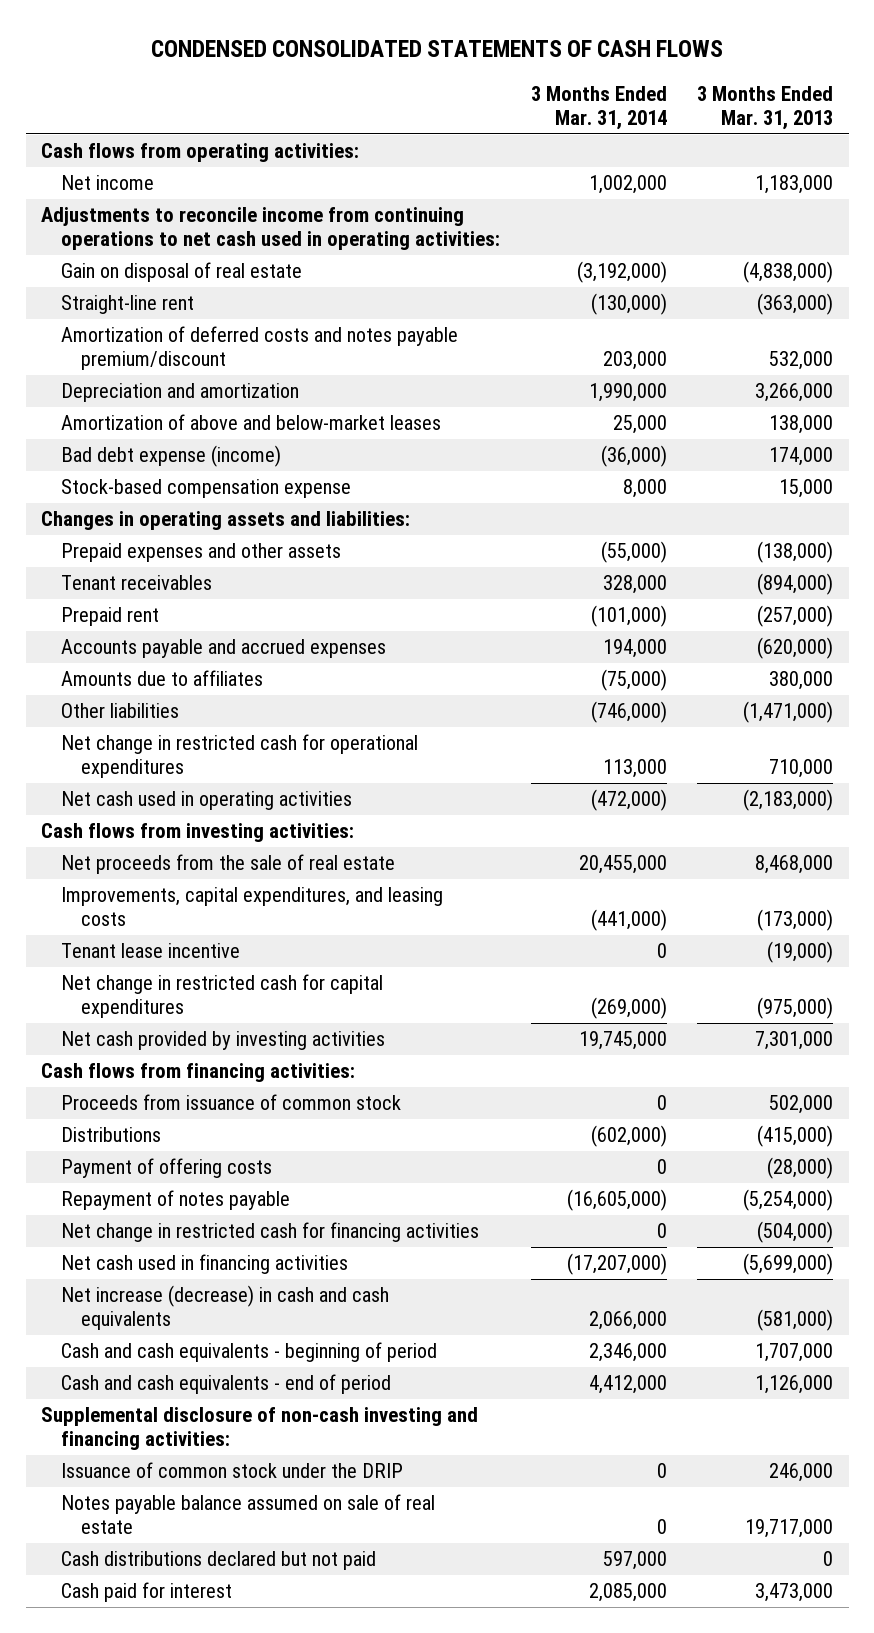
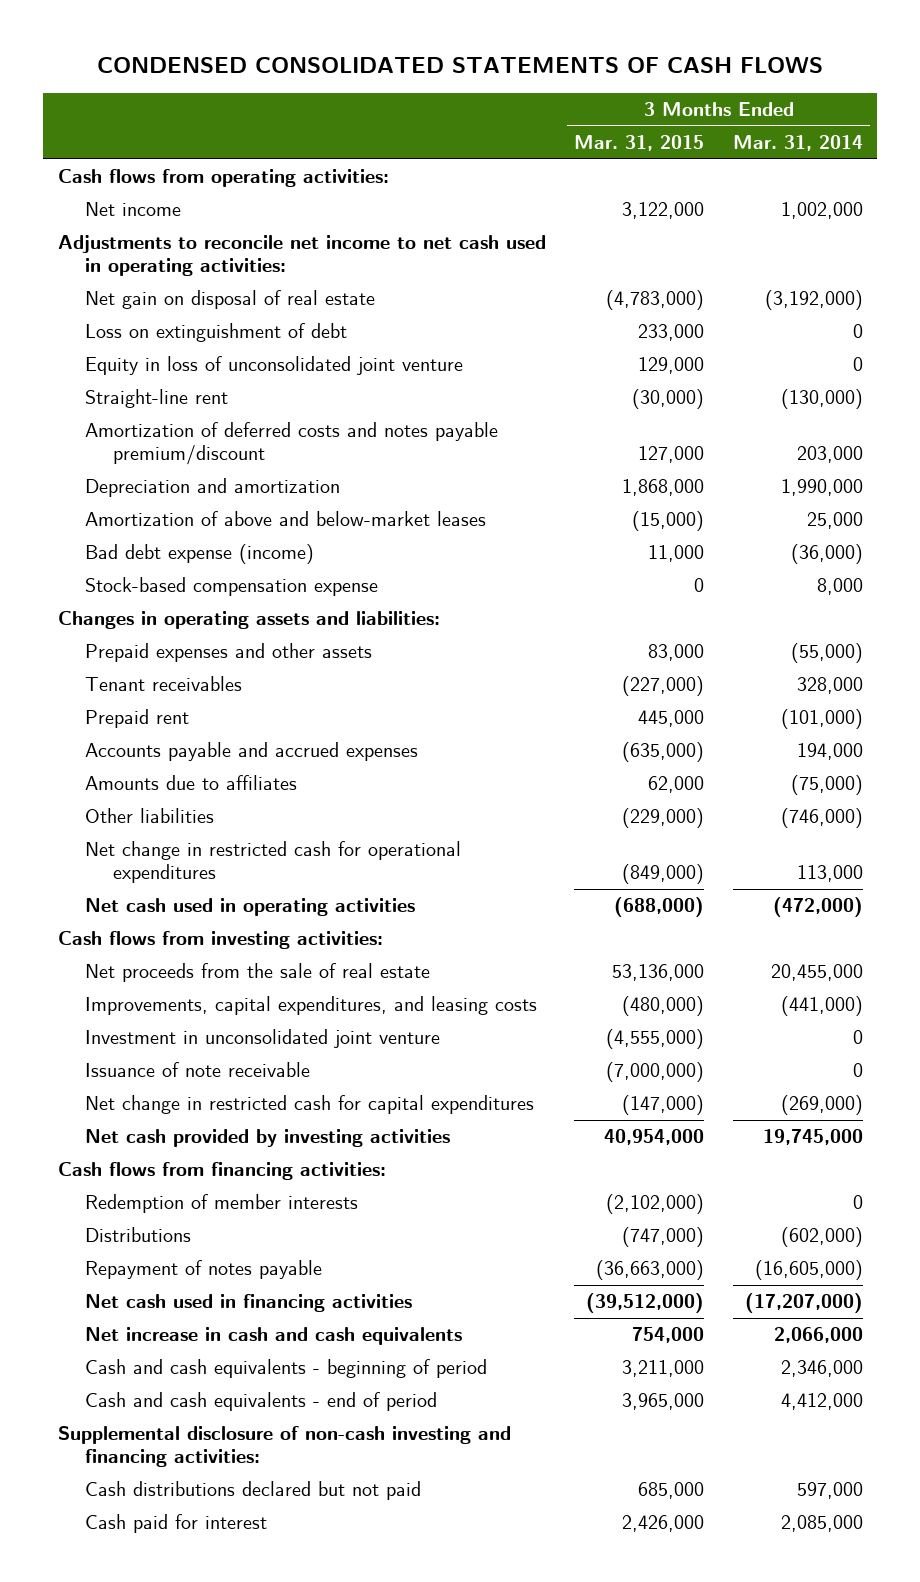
[697,85,834,130] 3 Months Ended Mar. 31, 2013 -> none
none -> [574,134,705,151] Mar. 31, 2015
[40,207,501,251] Adjustments to reconcile income from continuing operations to net cash used in operating activities: -> [57,235,546,276] Adjustments to reconcile net income to net cash used in operating activities:
[61,262,303,283] Gain on disposal of real estate -> [85,290,376,310] Net gain on disposal of real estate
none -> [85,323,348,343] Loss on extinguishment of debt
none -> [85,356,464,376] Equity in loss of unconsolidated joint venture
[61,943,241,959] Tenant lease incentive -> none
none -> [85,1029,441,1049] Investment in unconsolidated joint venture
none -> [85,1062,311,1078] Issuance of note receivable
[61,1094,402,1111] Proceeds from issuance of common stock -> none
none -> [85,1194,359,1214] Redemption of member interests
[61,1158,273,1179] Payment of offering costs -> none
[61,1222,480,1243] Net change in restricted cash for financing activities -> none
[61,1285,390,1331] Net increase (decrease) in cash and cash equivalents -> [85,1327,463,1346] Net increase in cash and cash equivalents
[61,1462,404,1479] Issuance of common stock under the DRIP -> none
[61,1494,436,1535] Notes payable balance assumed on sale of real estate -> none

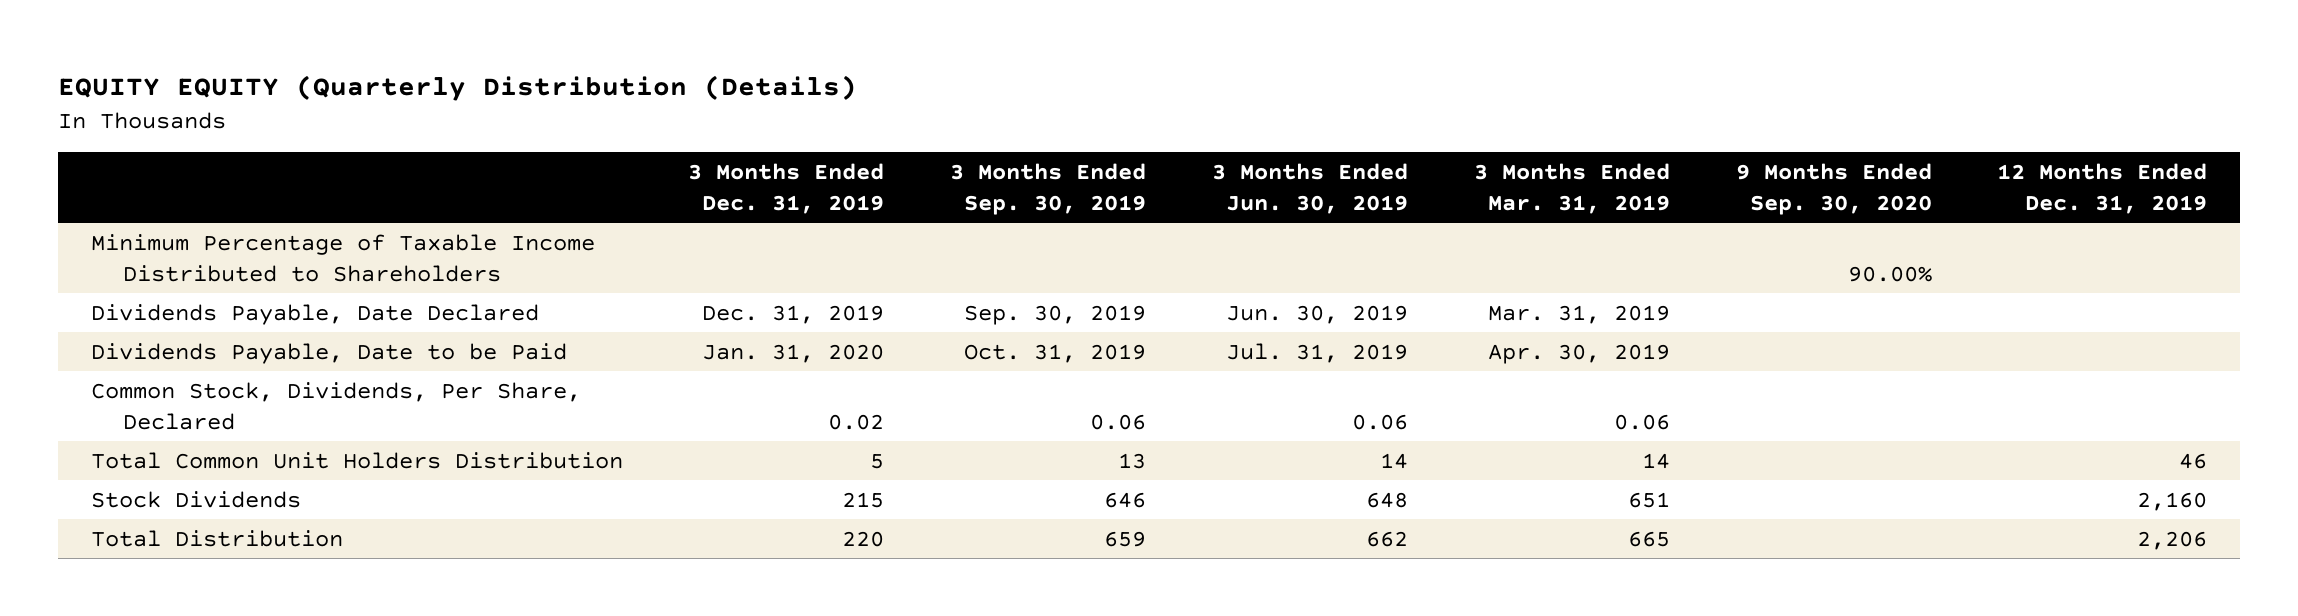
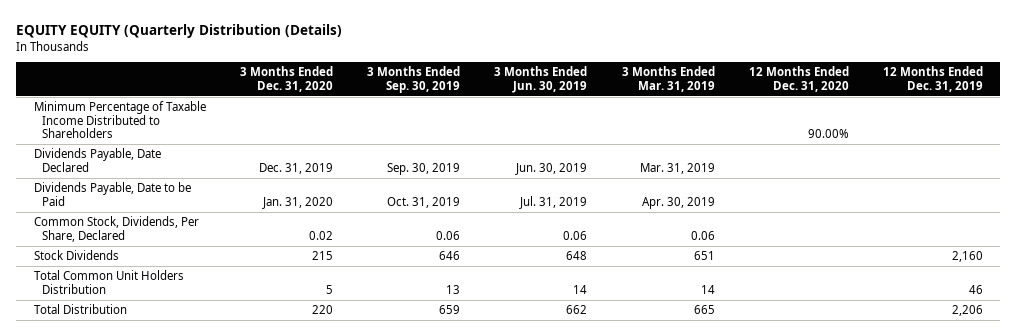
[688,162,885,214] 3 Months Ended Dec. 31, 2019 -> none
[1735,162,1932,215] 9 Months Ended Sep. 30, 2020 -> none
none -> [239,66,333,93] 3 Months Ended Dec. 31, 2020
none -> [748,66,849,93] 12 Months Ended Dec. 31, 2020
[90,451,623,469] Total Common Unit Holders Distribution -> [33,270,184,294] Total Common Unit Holders Distribution

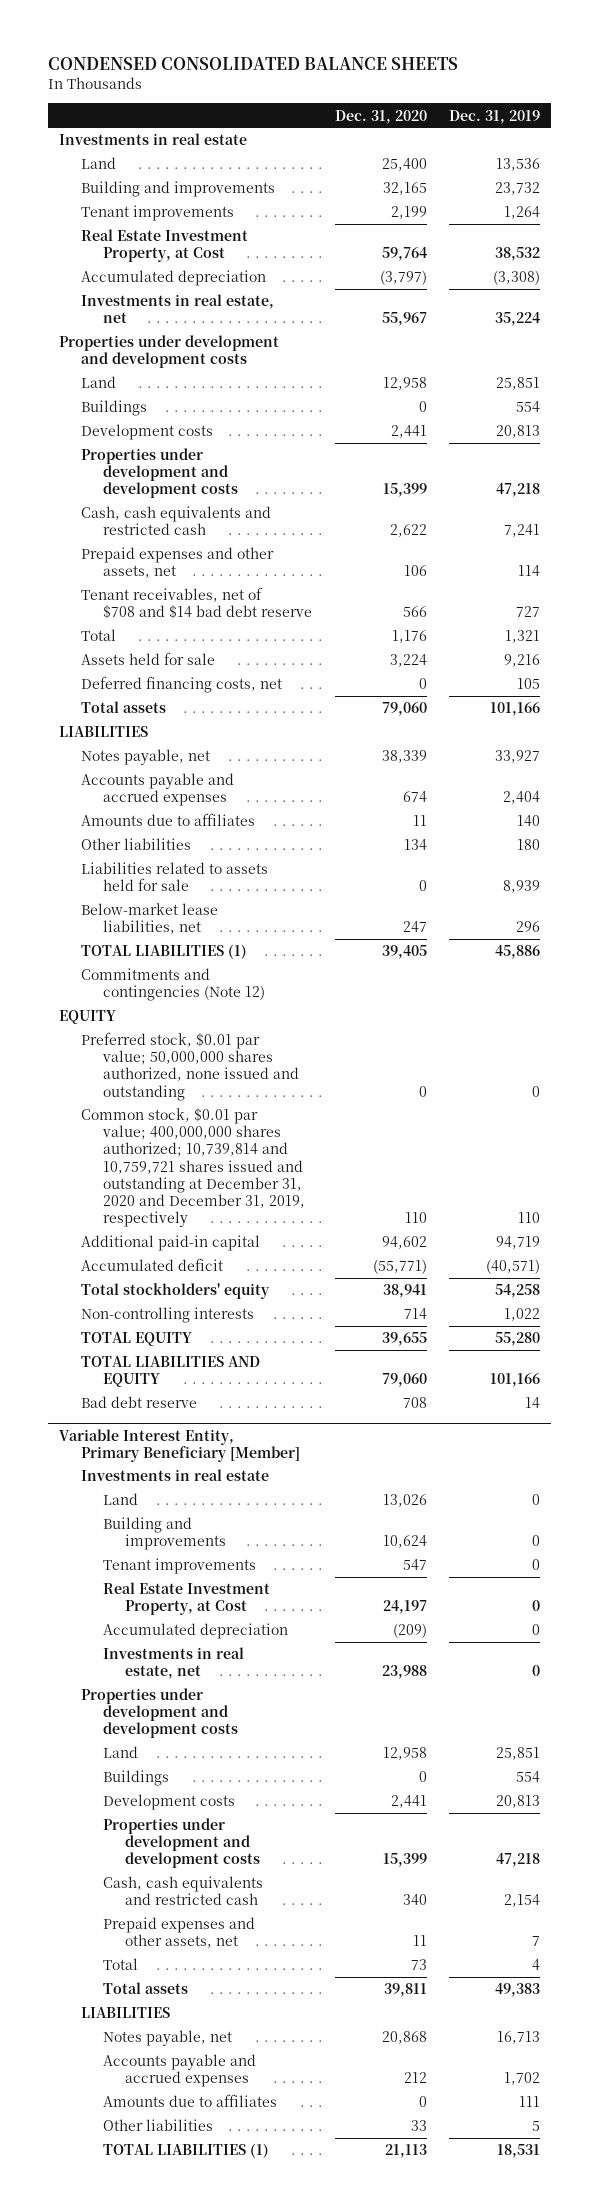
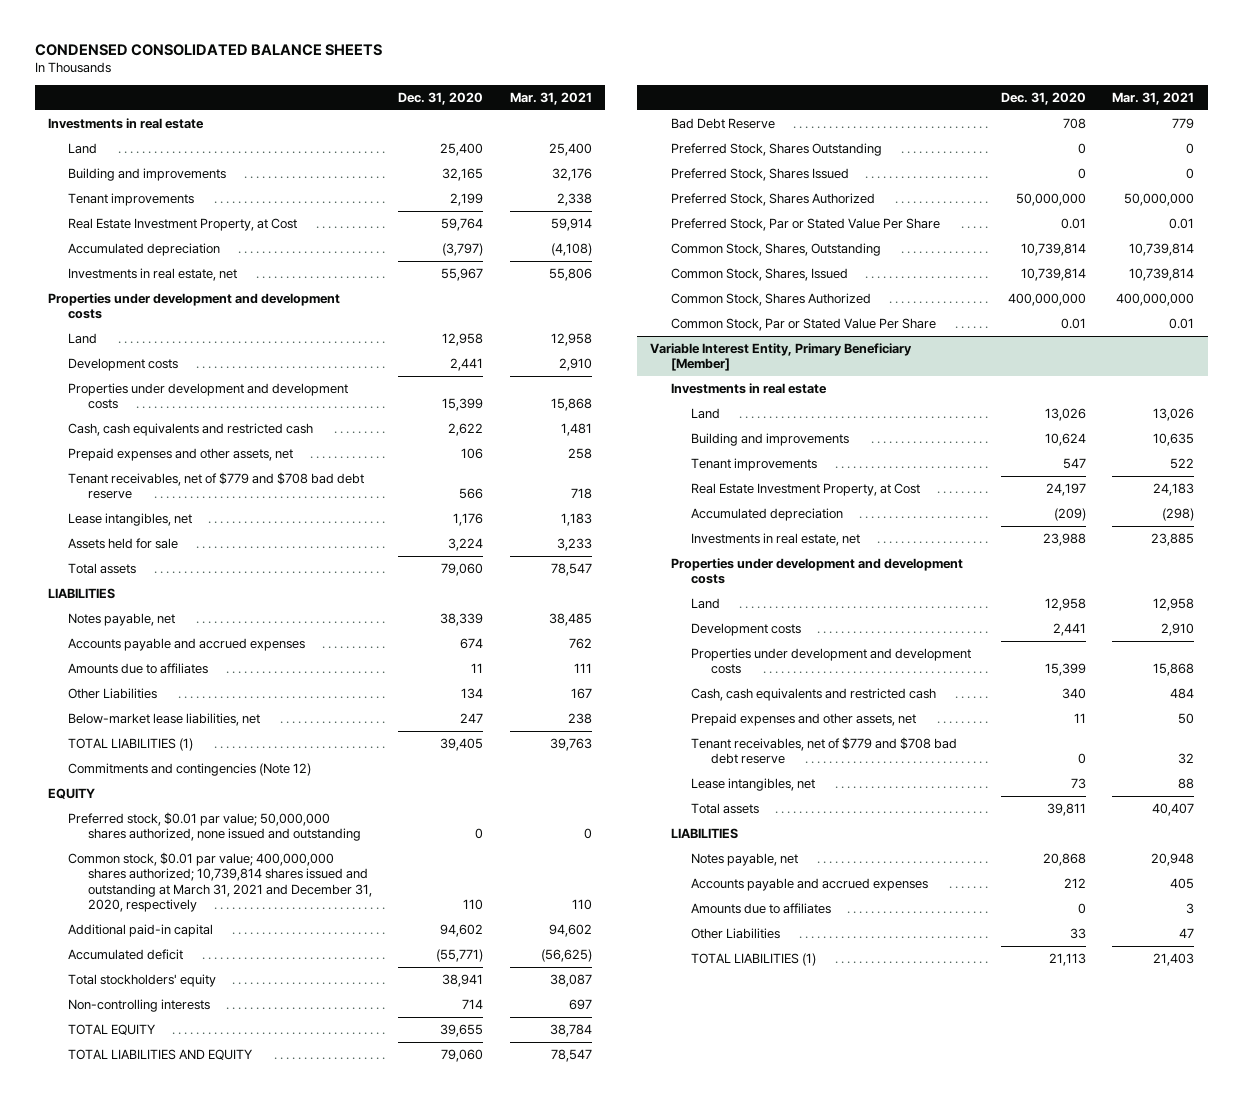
[449,109,541,124] Dec. 31, 2019 -> none
none -> [509,92,592,106] Mar. 31, 2021
[81,400,148,417] Buildings -> none
[81,587,313,620] Tenant receivables, net of $708 and $14 bad debt reserve -> [67,471,364,500] Tenant receivables, net of $779 and $708 bad debt reserve
[81,629,117,642] Total -> [67,512,192,526] Lease intangibles, net
[81,676,283,694] Deferred financing costs, net -> none
[81,862,269,892] Liabilities related to assets held for sale -> none
[81,838,192,851] Other liabilities -> [67,687,157,699] Other Liabilities
[81,1108,306,1228] Common stock, $0.01 par value; 400,000,000 shares authorized; 10,739,814 and 10,759,721 shares issued and outstanding at December 31, 2020 and December 31, 2019, respectively -> [67,851,373,913] Common stock, $0.01 par value; 400,000,000 shares authorized; 10,739,814 shares issued and outstanding at March 31, 2021 and December 31, 2020, respectively
[81,1396,198,1409] Bad debt reserve -> [670,117,775,129] Bad Debt Reserve
none -> [670,142,882,156] Preferred Stock, Shares Outstanding
none -> [670,167,849,181] Preferred Stock, Shares Issued
none -> [670,192,875,206] Preferred Stock, Shares Authorized
none -> [670,217,940,231] Preferred Stock, Par or Stated Value Per Share
none -> [670,242,881,256] Common Stock, Shares, Outstanding
none -> [670,267,848,281] Common Stock, Shares, Issued
none -> [670,292,871,306] Common Stock, Shares Authorized
none -> [670,317,936,331] Common Stock, Par or Stated Value Per Share
[103,1770,170,1787] Buildings -> none
none -> [690,736,957,765] Tenant receivables, net of $779 and $708 bad debt reserve
[103,1958,139,1971] Total -> [690,777,815,791] Lease intangibles, net
[103,2119,214,2132] Other liabilities -> [690,927,780,939] Other Liabilities

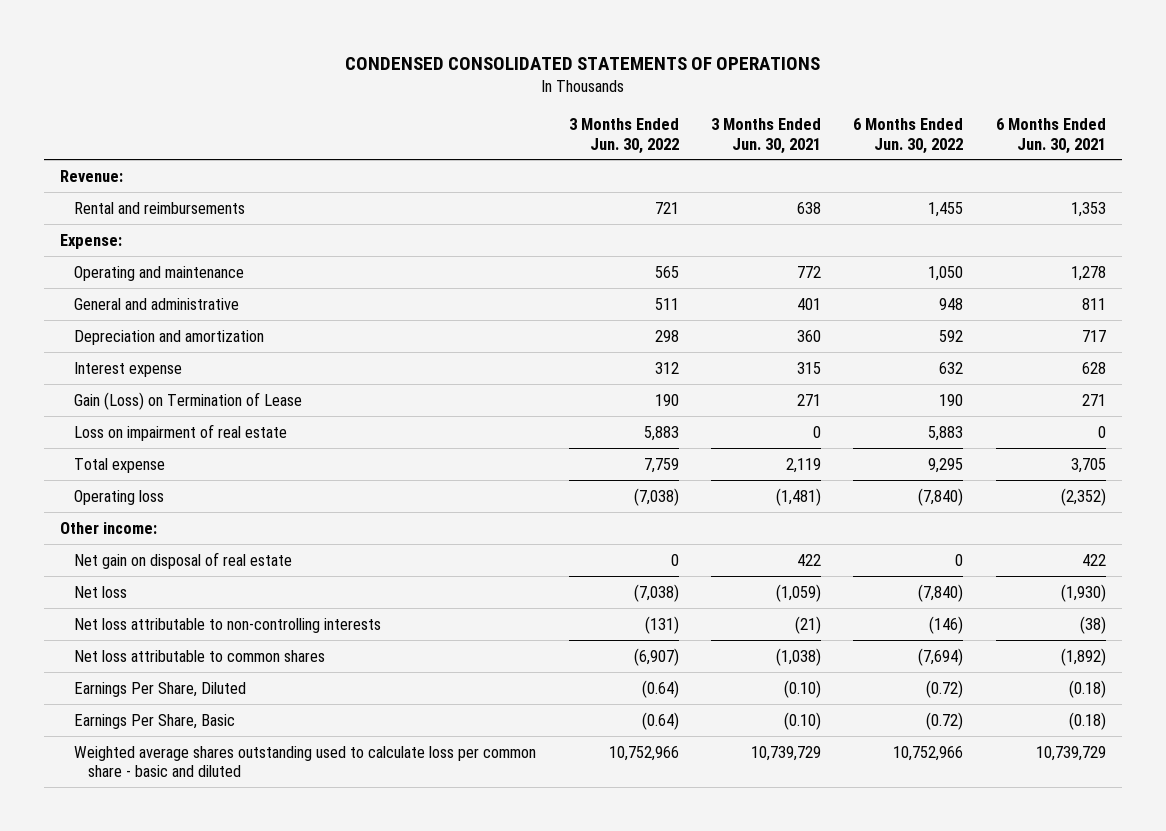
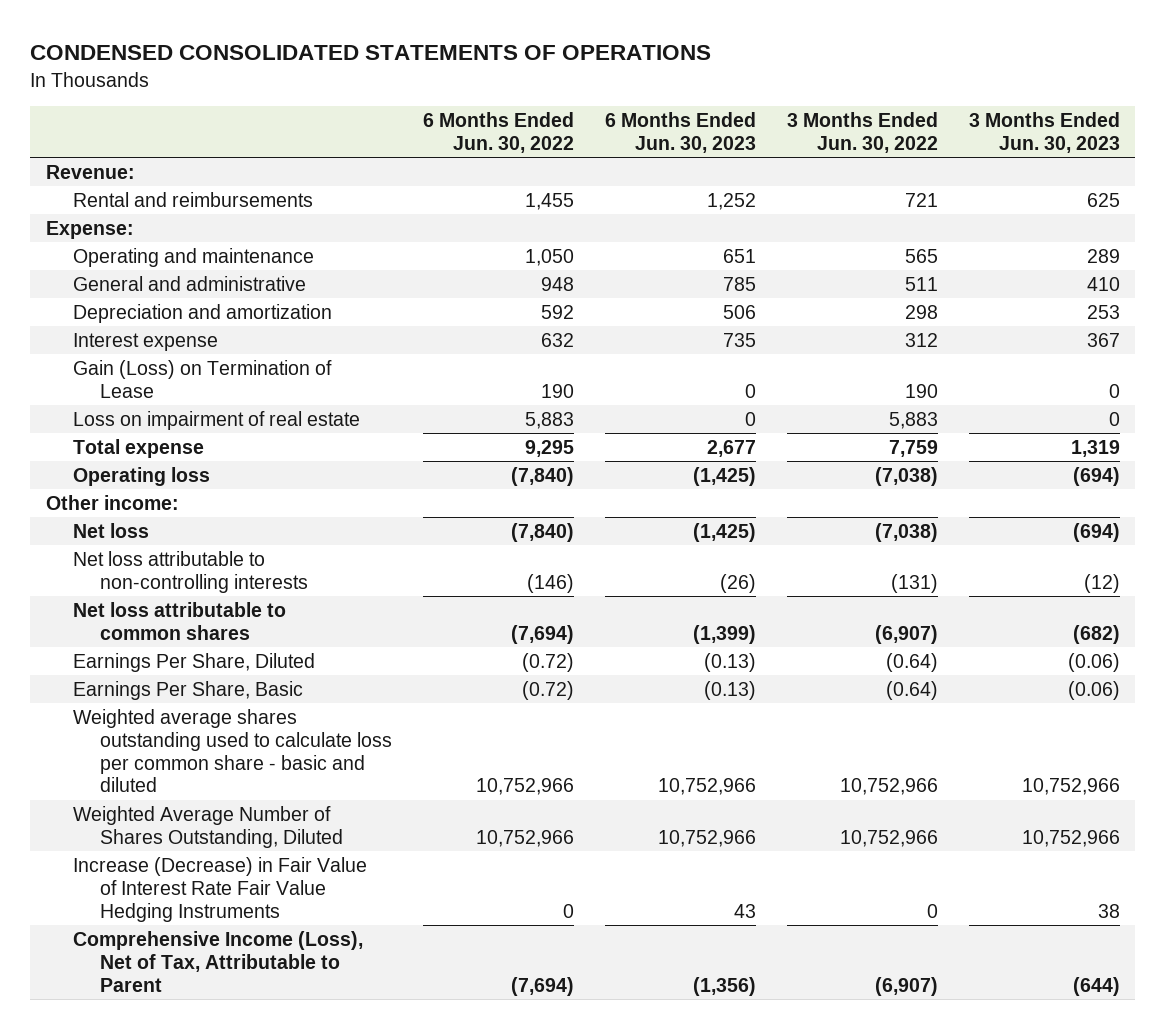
[710,118,821,154] 3 Months Ended Jun. 30, 2021 -> none
[995,118,1106,154] 6 Months Ended Jun. 30, 2021 -> none
none -> [604,111,756,153] 6 Months Ended Jun. 30, 2023
none -> [968,111,1120,153] 3 Months Ended Jun. 30, 2023
[74,551,293,569] Net gain on disposal of real estate -> none
none -> [72,805,344,848] Weighted Average Number of Shares Outstanding, Diluted
none -> [72,856,367,922] Increase (Decrease) in Fair Value of Interest Rate Fair Value Hedging Instruments
none -> [72,930,363,992] Comprehensive Income (Loss), Net of Tax, Attributable to Parent

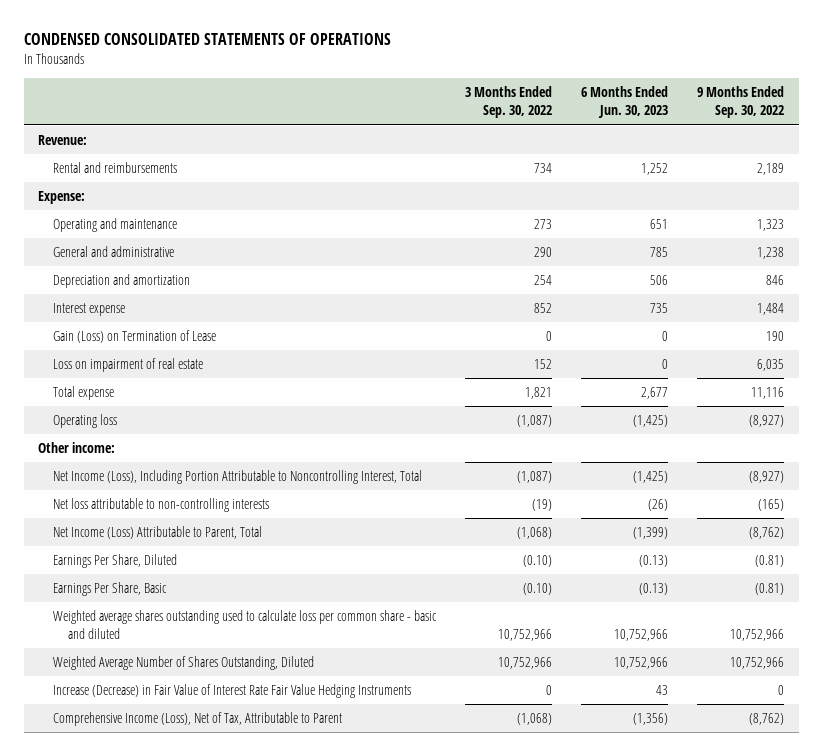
[422,111,574,153] 6 Months Ended Jun. 30, 2022 -> none
[786,111,938,153] 3 Months Ended Jun. 30, 2022 -> none
[968,111,1120,153] 3 Months Ended Jun. 30, 2023 -> none
none -> [465,86,553,119] 3 Months Ended Sep. 30, 2022
none -> [697,86,785,119] 9 Months Ended Sep. 30, 2022
[72,522,149,538] Net loss -> [53,470,423,485] Net Income (Loss), Including Portion Attributable to Noncontrolling Interest, Total
[72,601,286,640] Net loss attributable to common shares -> [53,526,263,540] Net Income (Loss) Attributable to Parent, Total

